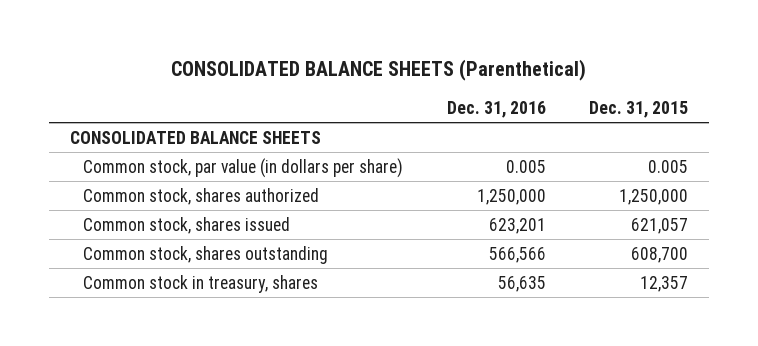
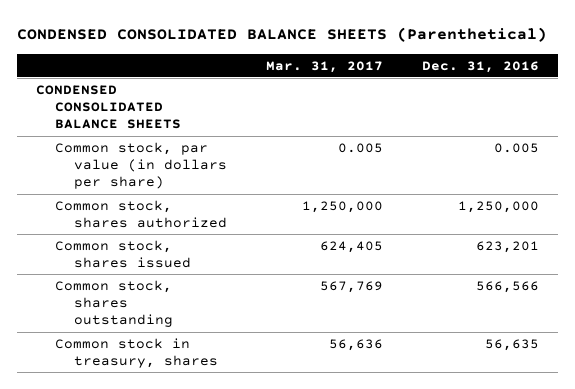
[170,58,586,81] CONSOLIDATED BALANCE SHEETS (Parenthetical) -> [16,27,547,43] CONDENSED CONSOLIDATED BALANCE SHEETS (Parenthetical)
[588,100,688,118] Dec. 31, 2015 -> none
none -> [265,60,383,73] Mar. 31, 2017
[70,130,322,144] CONSOLIDATED BALANCE SHEETS -> [36,84,182,130] CONDENSED CONSOLIDATED BALANCE SHEETS

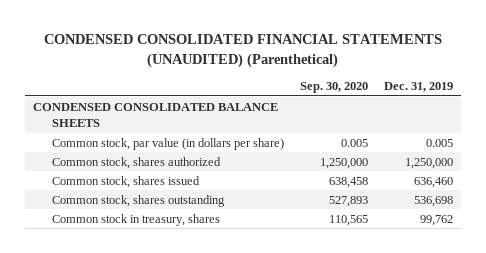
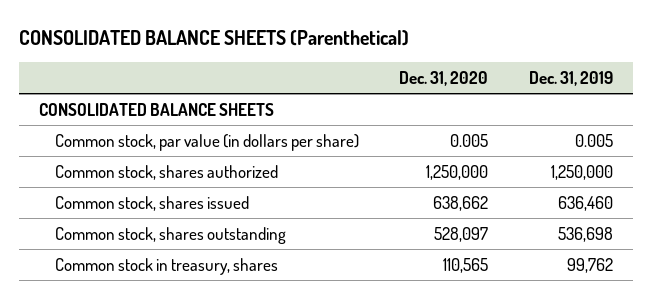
[43,34,442,68] CONDENSED CONSOLIDATED FINANCIAL STATEMENTS (UNAUDITED) (Parenthetical) -> [19,30,410,47] CONSOLIDATED BALANCE SHEETS (Parenthetical)
[300,82,369,94] Sep. 30, 2020 -> none
none -> [399,70,489,86] Dec. 31, 2020
[32,102,278,127] CONDENSED CONSOLIDATED BALANCE SHEETS -> [39,102,275,116] CONSOLIDATED BALANCE SHEETS

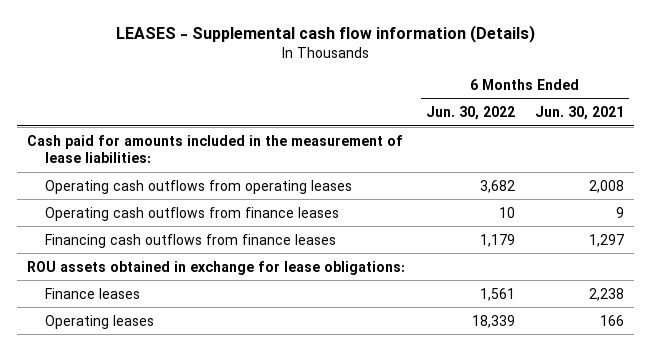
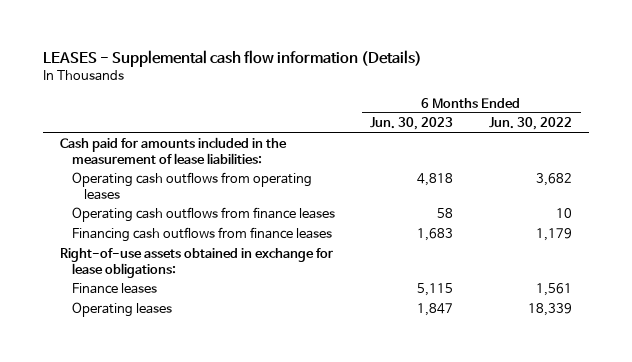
[535,106,625,121] Jun. 30, 2021 -> none
none -> [370,117,454,131] Jun. 30, 2023
[27,260,406,275] ROU assets obtained in exchange for lease obligations: -> [60,248,334,278] Right-of-use assets obtained in exchange for lease obligations:

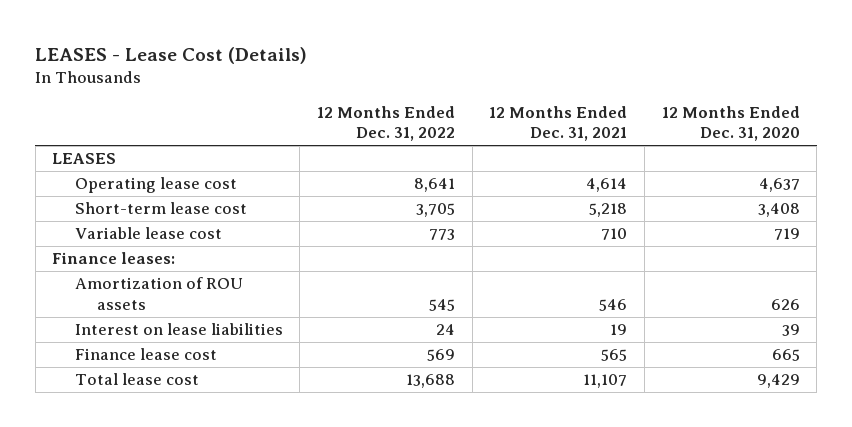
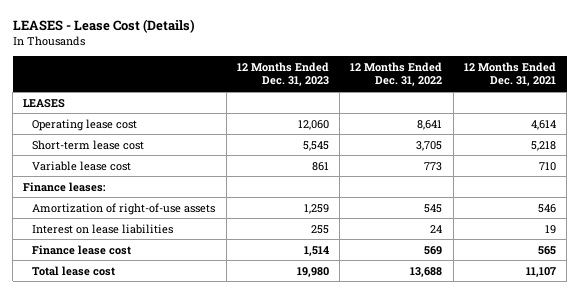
[661,105,800,141] 12 Months Ended Dec. 31, 2020 -> none
none -> [236,62,329,87] 12 Months Ended Dec. 31, 2023
[74,277,243,310] Amortization of ROU assets -> [32,202,216,215] Amortization of right-of-use assets

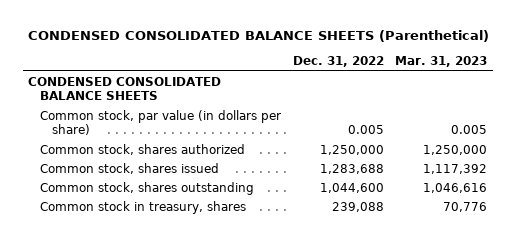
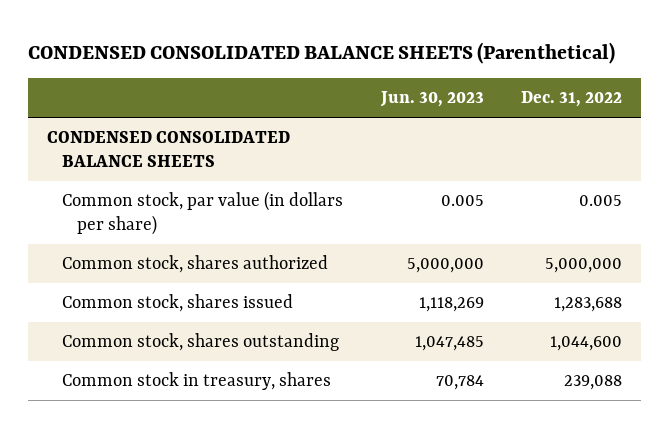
[395,56,488,68] Mar. 31, 2023 -> none
none -> [379,91,484,108] Jun. 30, 2023
[319,144,384,155] 1,250,000 -> [545,257,623,273] 5,000,000

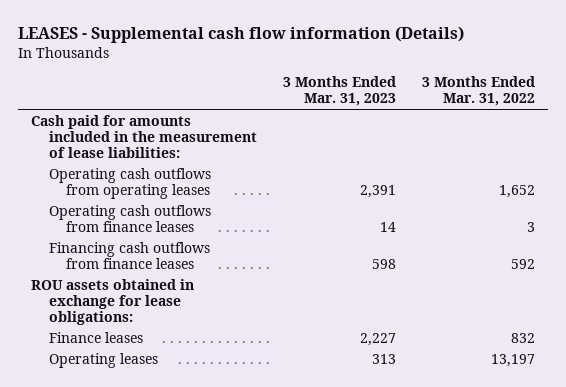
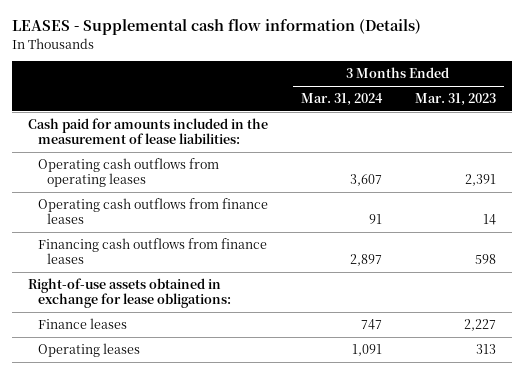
[422,76,536,107] 3 Months Ended Mar. 31, 2022 -> none
none -> [300,93,383,107] Mar. 31, 2024
[31,278,195,325] ROU assets obtained in exchange for lease obligations: -> [28,278,231,309] Right-of-use assets obtained in exchange for lease obligations:

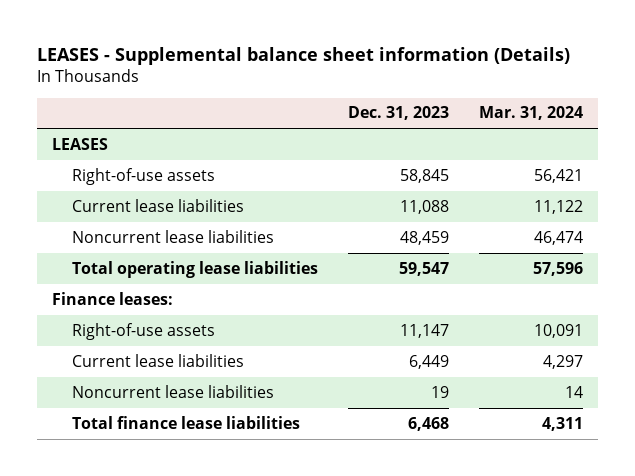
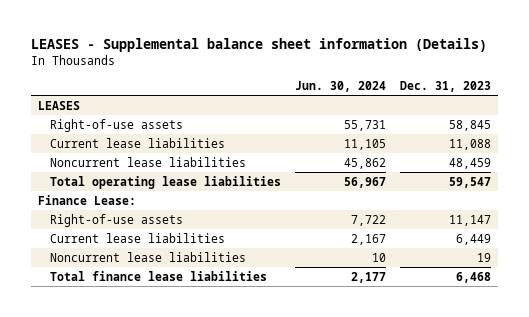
[479,106,584,121] Mar. 31, 2024 -> none
none -> [294,81,386,93] Jun. 30, 2024
[52,291,174,305] Finance leases: -> [38,194,137,205] Finance Lease:

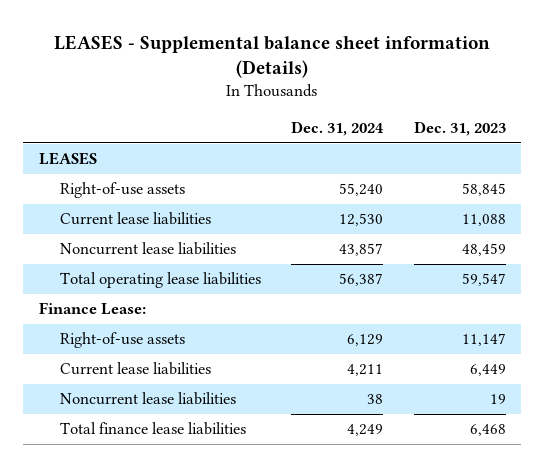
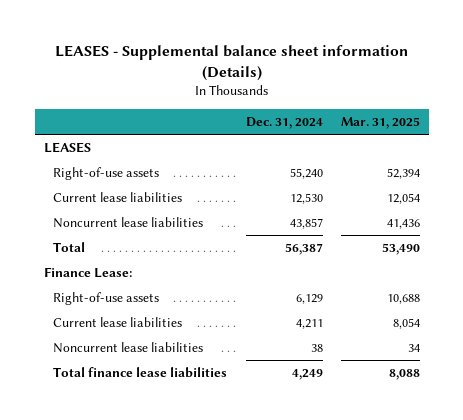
[413,121,506,137] Dec. 31, 2023 -> none
none -> [340,116,420,129] Mar. 31, 2025
[59,272,261,289] Total operating lease liabilities -> [53,242,86,253] Total

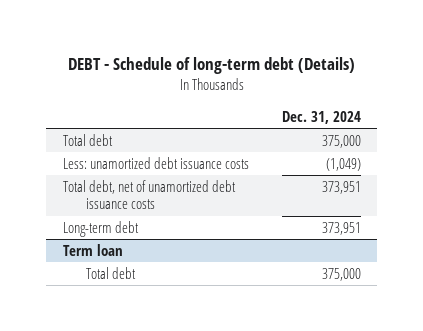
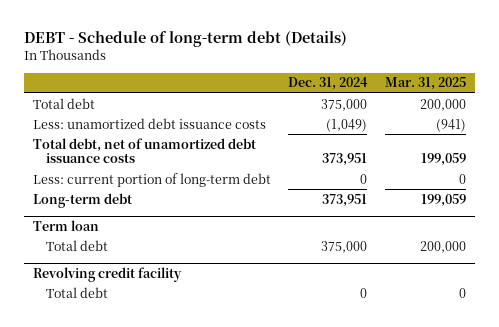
none -> [385,77,467,91] Mar. 31, 2025
none -> [32,172,271,187] Less: current portion of long-term debt
none -> [32,266,182,282] Revolving credit facility
none -> [46,286,109,298] Total debt

